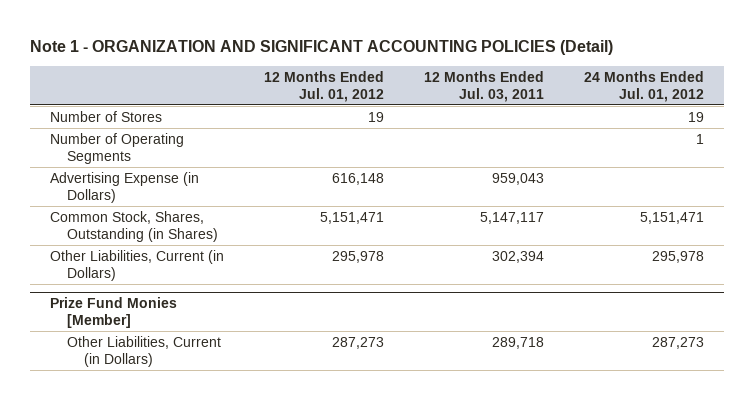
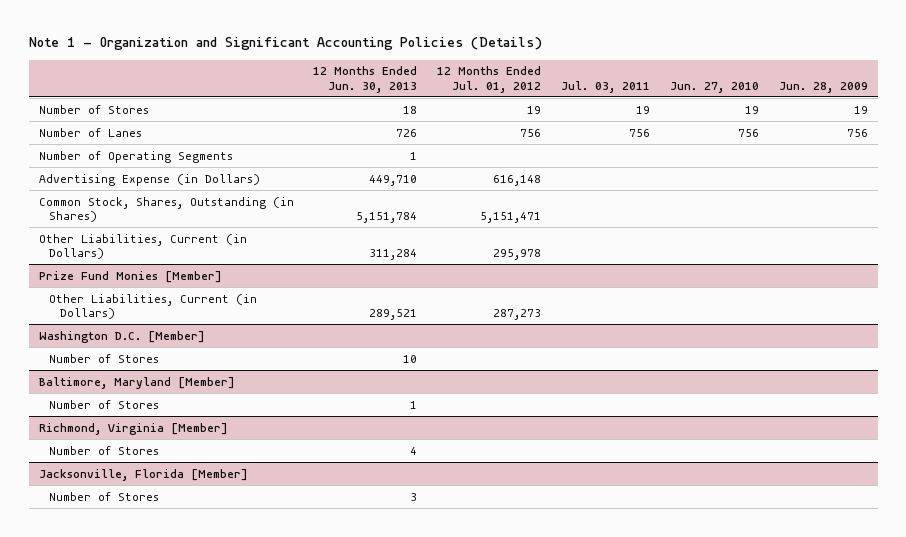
[30,39,614,55] Note 1 - ORGANIZATION AND SIGNIFICANT ACCOUNTING POLICIES (Detail) -> [28,37,542,51] Note 1 - Organization and Significant Accounting Policies (Details)
[423,70,544,102] 12 Months Ended Jul. 03, 2011 -> none
[583,70,704,102] 24 Months Ended Jul. 01, 2012 -> none
none -> [313,66,418,93] 12 Months Ended Jun. 30, 2013
none -> [561,80,651,93] Jul. 03, 2011
none -> [670,81,760,93] Jun. 27, 2010
none -> [778,81,868,93] Jun. 28, 2009
none -> [38,127,142,137] Number of Lanes
none -> [38,330,205,343] Washington D.C. [Member]
none -> [49,353,160,363] Number of Stores
none -> [38,376,235,389] Baltimore, Maryland [Member]
none -> [49,399,160,409] Number of Stores
none -> [38,422,228,435] Richmond, Virginia [Member]
none -> [49,445,160,455] Number of Stores
none -> [38,468,248,481] Jacksonville, Florida [Member]
none -> [49,491,160,501] Number of Stores

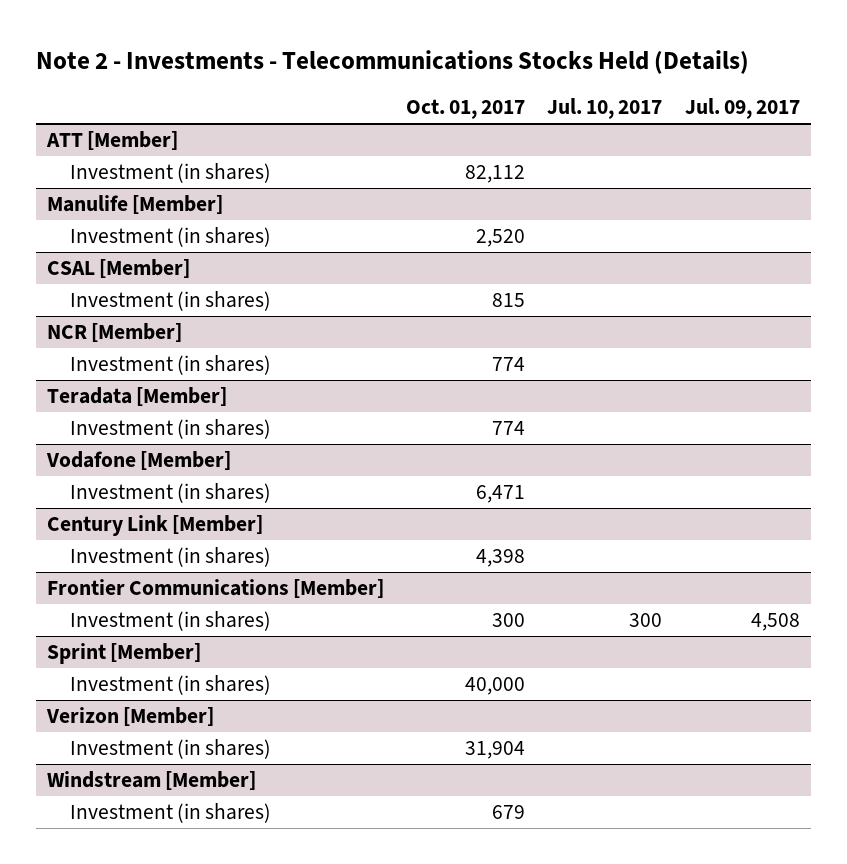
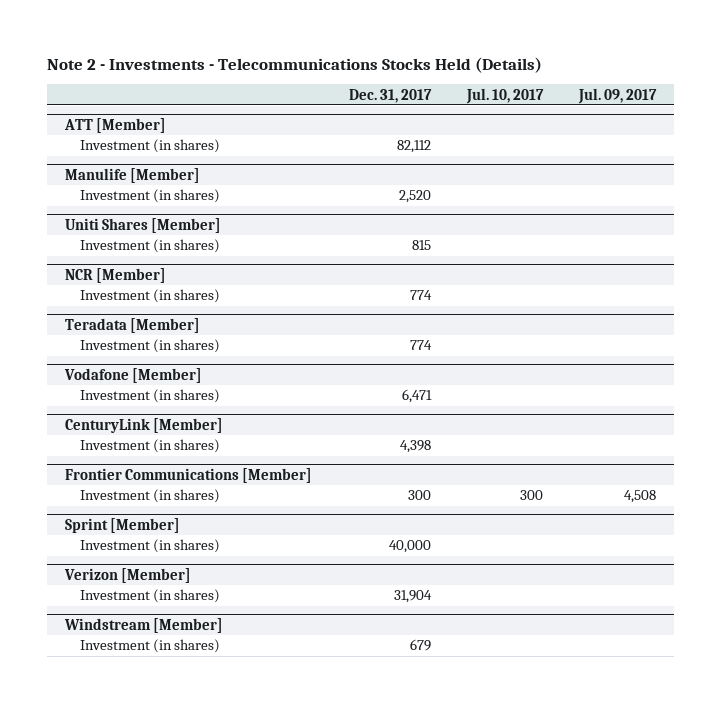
[406,99,526,120] Oct. 01, 2017 -> none
none -> [348,88,432,103] Dec. 31, 2017
[46,259,190,279] CSAL [Member] -> none
[70,291,272,312] Investment (in shares) -> none
none -> [65,217,222,233] Uniti Shares [Member]
none -> [79,239,220,254] Investment (in shares)
[46,515,263,537] Century Link [Member] -> [65,417,224,433] CenturyLink [Member]

